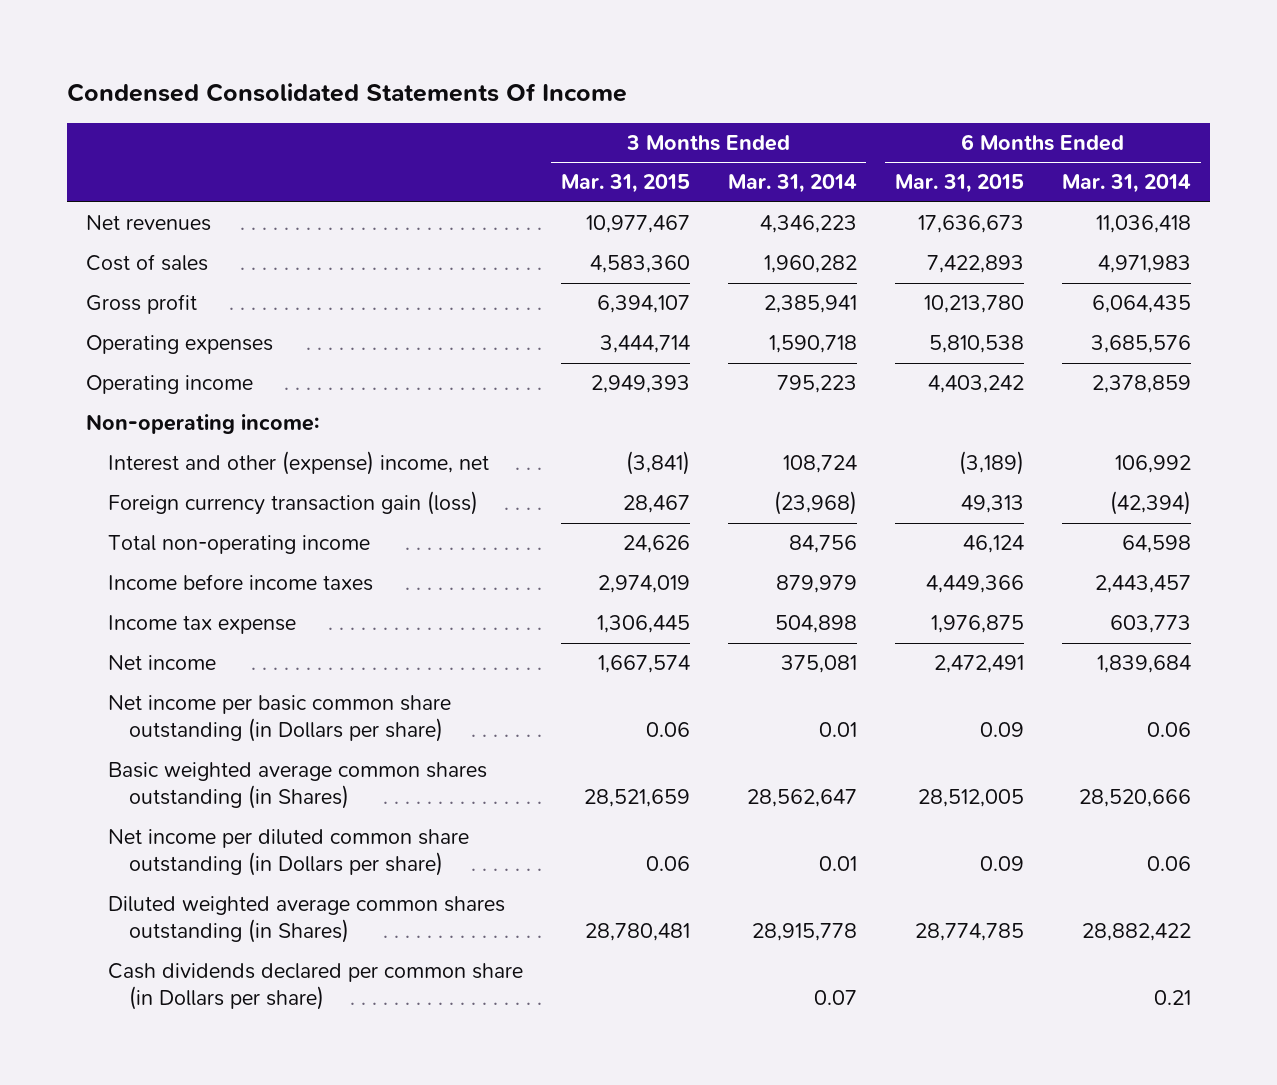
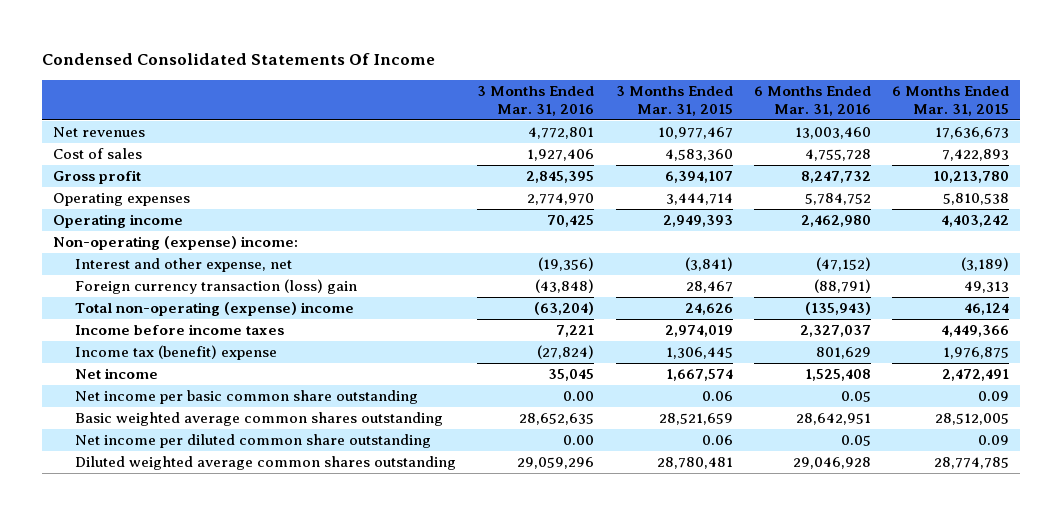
[727,174,857,194] Mar. 31, 2014 -> none
[1061,174,1191,194] Mar. 31, 2014 -> none
none -> [477,85,595,116] 3 Months Ended Mar. 31, 2016
none -> [753,85,871,116] 6 Months Ended Mar. 31, 2016
[86,414,320,435] Non-operating income: -> [52,236,298,251] Non-operating (expense) income:
[107,451,489,476] Interest and other (expense) income, net -> [74,258,292,273] Interest and other expense, net
[107,491,478,516] Foreign currency transaction gain (loss) -> [74,279,357,295] Foreign currency transaction (loss) gain
[107,535,370,555] Total non-operating income -> [74,302,354,317] Total non-operating (expense) income
[107,615,296,635] Income tax expense -> [74,345,277,361] Income tax (benefit) expense
[107,963,523,1011] Cash dividends declared per common share (in Dollars per share) -> none
[107,695,451,743] Net income per basic common share outstanding (in Dollars per share) -> [74,390,418,405] Net income per basic common share outstanding
[107,762,487,810] Basic weighted average common shares outstanding (in Shares) -> [74,412,443,427] Basic weighted average common shares outstanding
[107,829,469,877] Net income per diluted common share outstanding (in Dollars per share) -> [74,434,431,449] Net income per diluted common share outstanding
[107,896,505,944] Diluted weighted average common shares outstanding (in Shares) -> [74,456,456,471] Diluted weighted average common shares outstanding

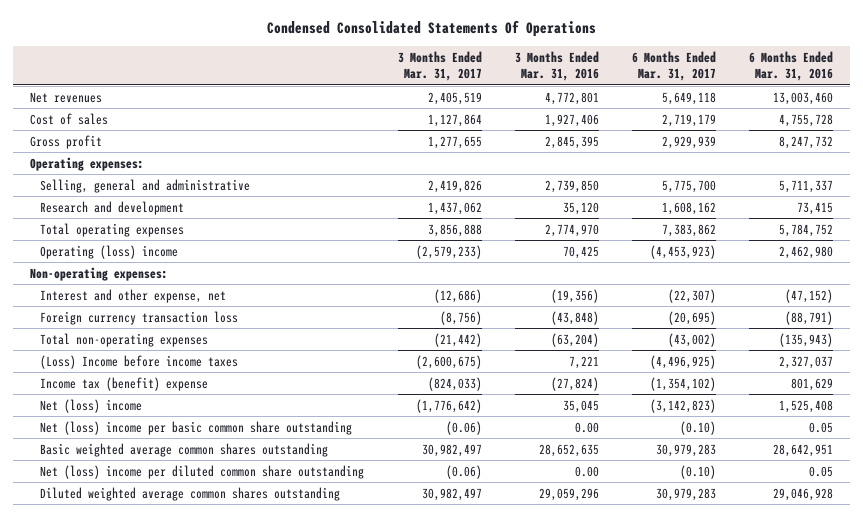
[42,52,436,65] Condensed Consolidated Statements Of Income -> [266,20,596,38] Condensed Consolidated Statements Of Operations
[615,85,733,116] 3 Months Ended Mar. 31, 2015 -> none
[892,85,1010,116] 6 Months Ended Mar. 31, 2015 -> none
none -> [397,50,482,82] 3 Months Ended Mar. 31, 2017
none -> [632,50,717,82] 6 Months Ended Mar. 31, 2017
none -> [29,156,144,171] Operating expenses:
none -> [40,178,251,193] Selling, general and administrative
none -> [40,200,185,215] Research and development
[52,193,190,207] Operating expenses -> [40,222,185,237] Total operating expenses
[52,214,183,229] Operating income -> [40,244,179,259] Operating (loss) income
[52,236,298,251] Non-operating (expense) income: -> [29,266,168,281] Non-operating expenses:
[74,279,357,295] Foreign currency transaction (loss) gain -> [40,310,239,325] Foreign currency transaction loss
[74,302,354,317] Total non-operating (expense) income -> [40,332,209,347] Total non-operating expenses
[74,324,284,336] Income before income taxes -> [40,354,239,369] (Loss) Income before income taxes
[74,368,158,380] Net income -> [40,398,143,413] Net (loss) income
[74,390,418,405] Net income per basic common share outstanding -> [40,420,353,435] Net (loss) income per basic common share outstanding
[74,434,431,449] Net income per diluted common share outstanding -> [40,464,365,479] Net (loss) income per diluted common share outstanding

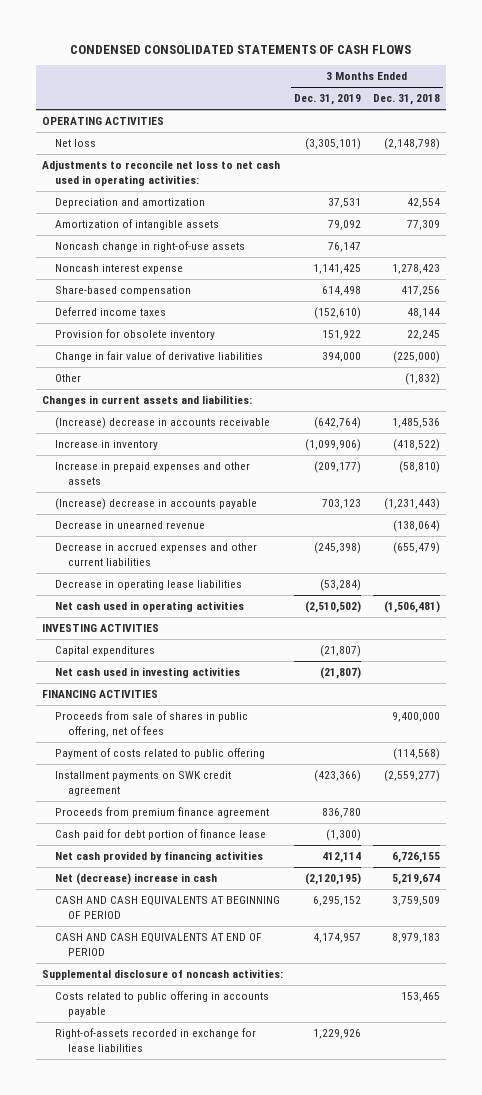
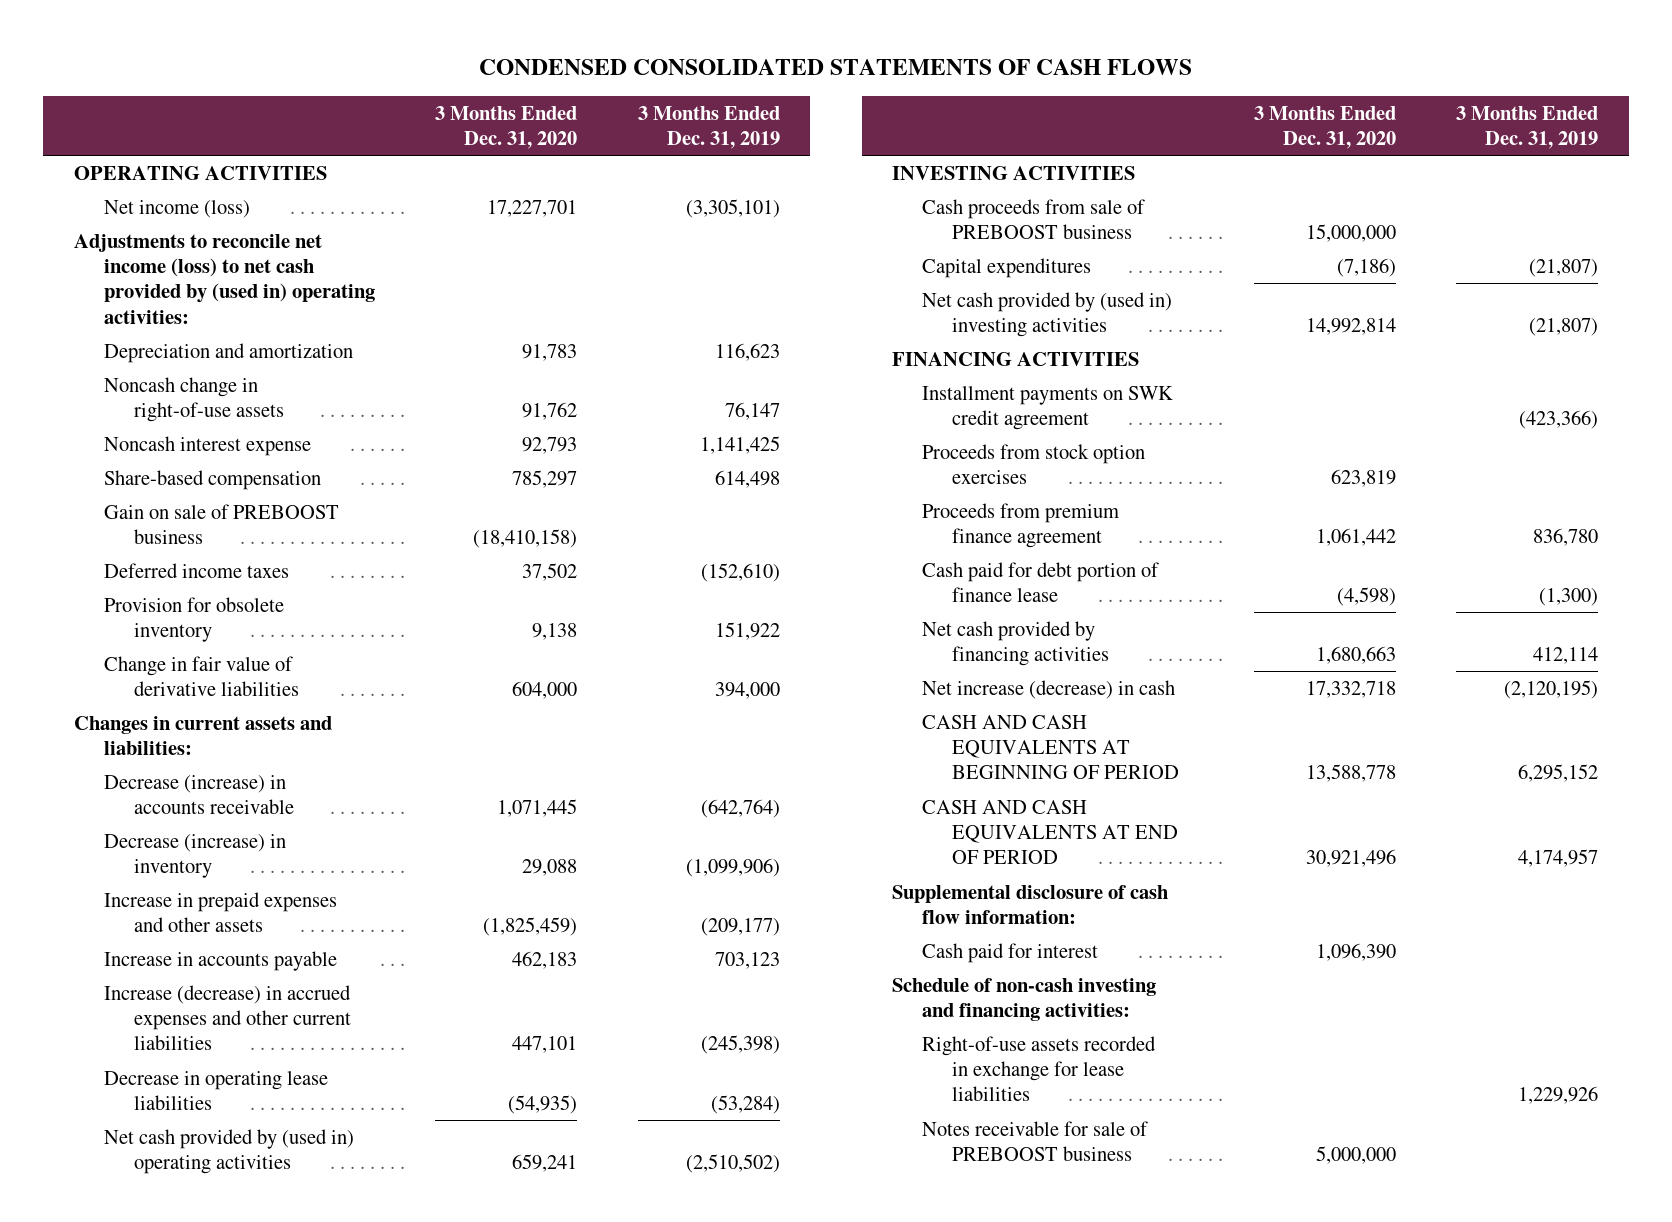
[373,94,441,106] Dec. 31, 2018 -> none
none -> [435,105,578,149] 3 Months Ended Dec. 31, 2020
[54,219,219,231] Amortization of intangible assets -> none
[54,139,96,148] Net loss -> [103,199,250,218] Net income (loss)
[41,160,280,186] Adjustments to reconcile net loss to net cash used in operating activities: -> [73,233,375,324] Adjustments to reconcile net income (loss) to net cash provided by (used in) operating activities:
[328,198,362,209] 37,531 -> [715,342,781,361] 116,623
none -> [103,503,339,545] Gain on sale of PREBOOST business
[54,374,81,383] Other -> none
[54,417,270,430] (Increase) decrease in accounts receivable -> [103,774,295,815] Decrease (increase) in accounts receivable
[54,440,158,451] Increase in inventory -> [103,833,286,879] Decrease (increase) in inventory
[54,521,205,530] Decrease in unearned revenue -> none
[54,498,257,511] (Increase) decrease in accounts payable -> [103,950,337,971] Increase in accounts payable
[54,543,257,566] Decrease in accrued expenses and other current liabilities -> [103,984,352,1051] Increase (decrease) in accrued expenses and other current liabilities
[54,601,244,613] Net cash used in operating activities -> [103,1128,354,1175] Net cash provided by (used in) operating activities
none -> [922,198,1146,240] Cash proceeds from sale of PREBOOST business
[54,667,240,679] Net cash used in investing activities -> [922,291,1173,338] Net cash provided by (used in) investing activities
[54,711,248,737] Proceeds from sale of shares in public offering, net of fees -> none
[54,748,265,760] Payment of costs related to public offering -> none
none -> [922,443,1146,485] Proceeds from stock option exercises
[54,873,217,886] Net (decrease) increase in cash -> [922,679,1176,699] Net increase (decrease) in cash
[54,991,269,1017] Costs related to public offering in accounts payable -> none
[41,969,283,981] Supplemental disclosure of noncash activities: -> [891,884,1168,925] Supplemental disclosure of cash flow information:
none -> [922,942,1099,963] Cash paid for interest
none -> [891,977,1156,1022] Schedule of non-cash investing and financing activities:
[54,1028,256,1052] Right-of-assets recorded in exchange for lease liabilities -> [922,1035,1157,1102] Right-of-use assets recorded in exchange for lease liabilities
none -> [922,1120,1149,1162] Notes receivable for sale of PREBOOST business

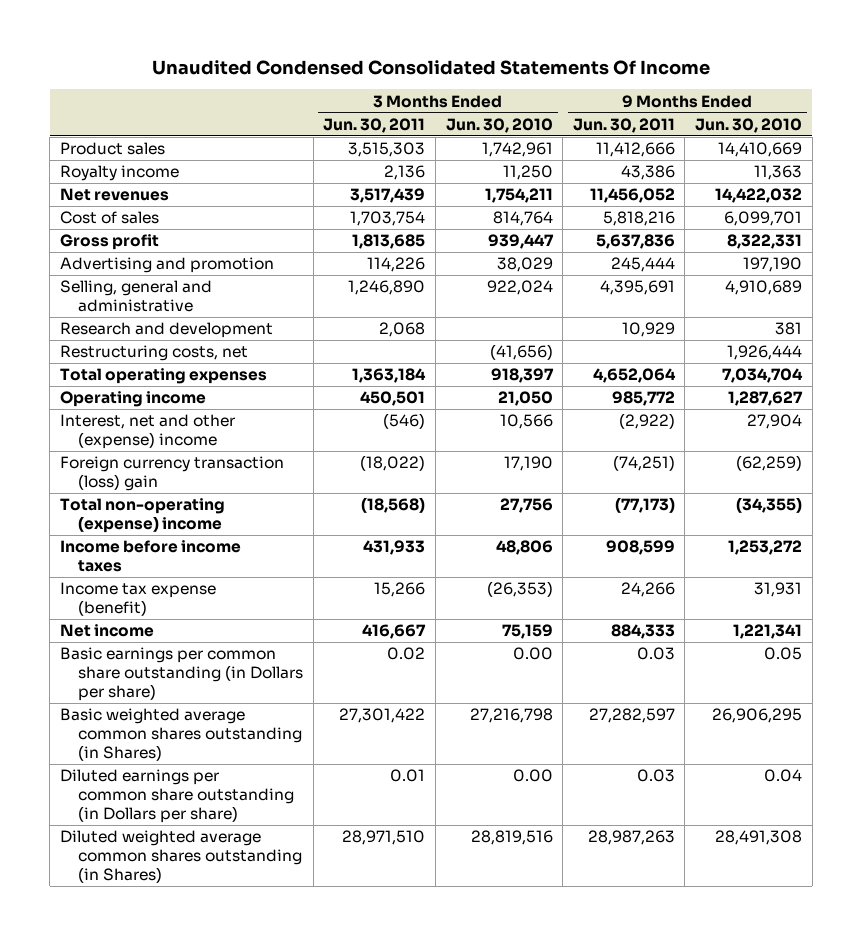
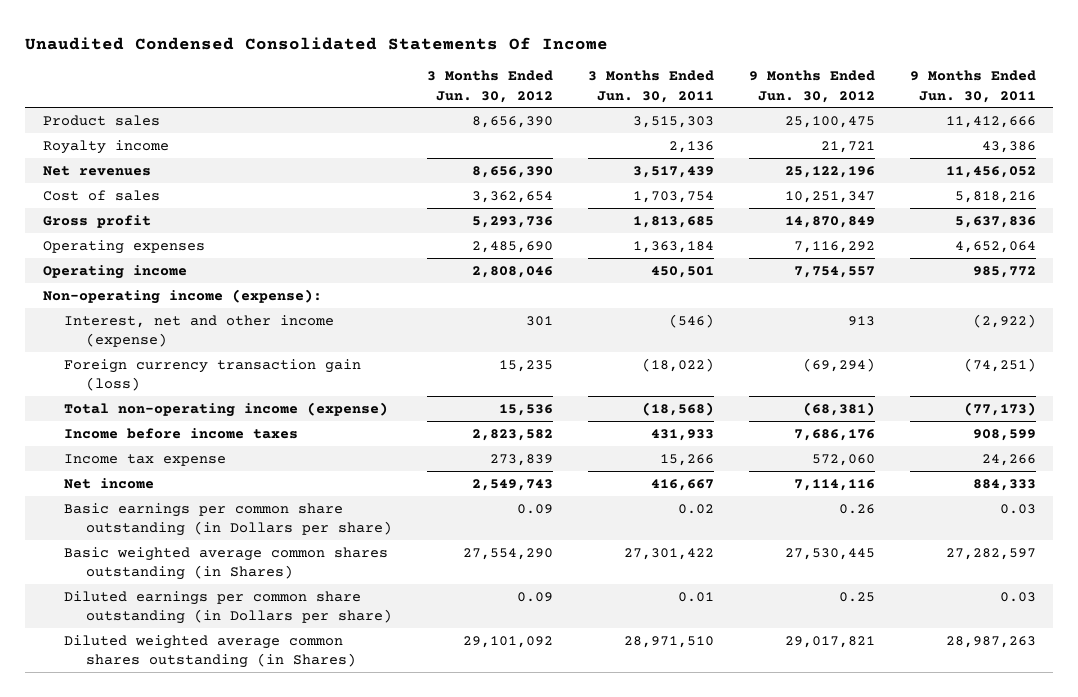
[445,117,553,133] Jun. 30, 2010 -> none
[694,117,802,133] Jun. 30, 2010 -> none
none -> [426,70,553,103] 3 Months Ended Jun. 30, 2012
none -> [748,70,875,103] 9 Months Ended Jun. 30, 2012
[59,257,274,274] Advertising and promotion -> none
[59,280,212,313] Selling, general and administrative -> none
[59,322,273,339] Research and development -> none
[59,345,248,362] Restructuring costs, net -> none
[59,368,267,385] Total operating expenses -> [42,239,205,254] Operating expenses
none -> [42,288,322,304] Non-operating income (expense):
[59,414,235,450] Interest, net and other (expense) income -> [64,314,335,347] Interest, net and other income (expense)
[59,456,284,492] Foreign currency transaction (loss) gain -> [64,358,362,391] Foreign currency transaction gain (loss)
[59,498,225,534] Total non-operating (expense) income -> [64,401,389,417] Total non-operating income (expense)
[59,582,216,617] Income tax expense (benefit) -> [64,453,227,466] Income tax expense

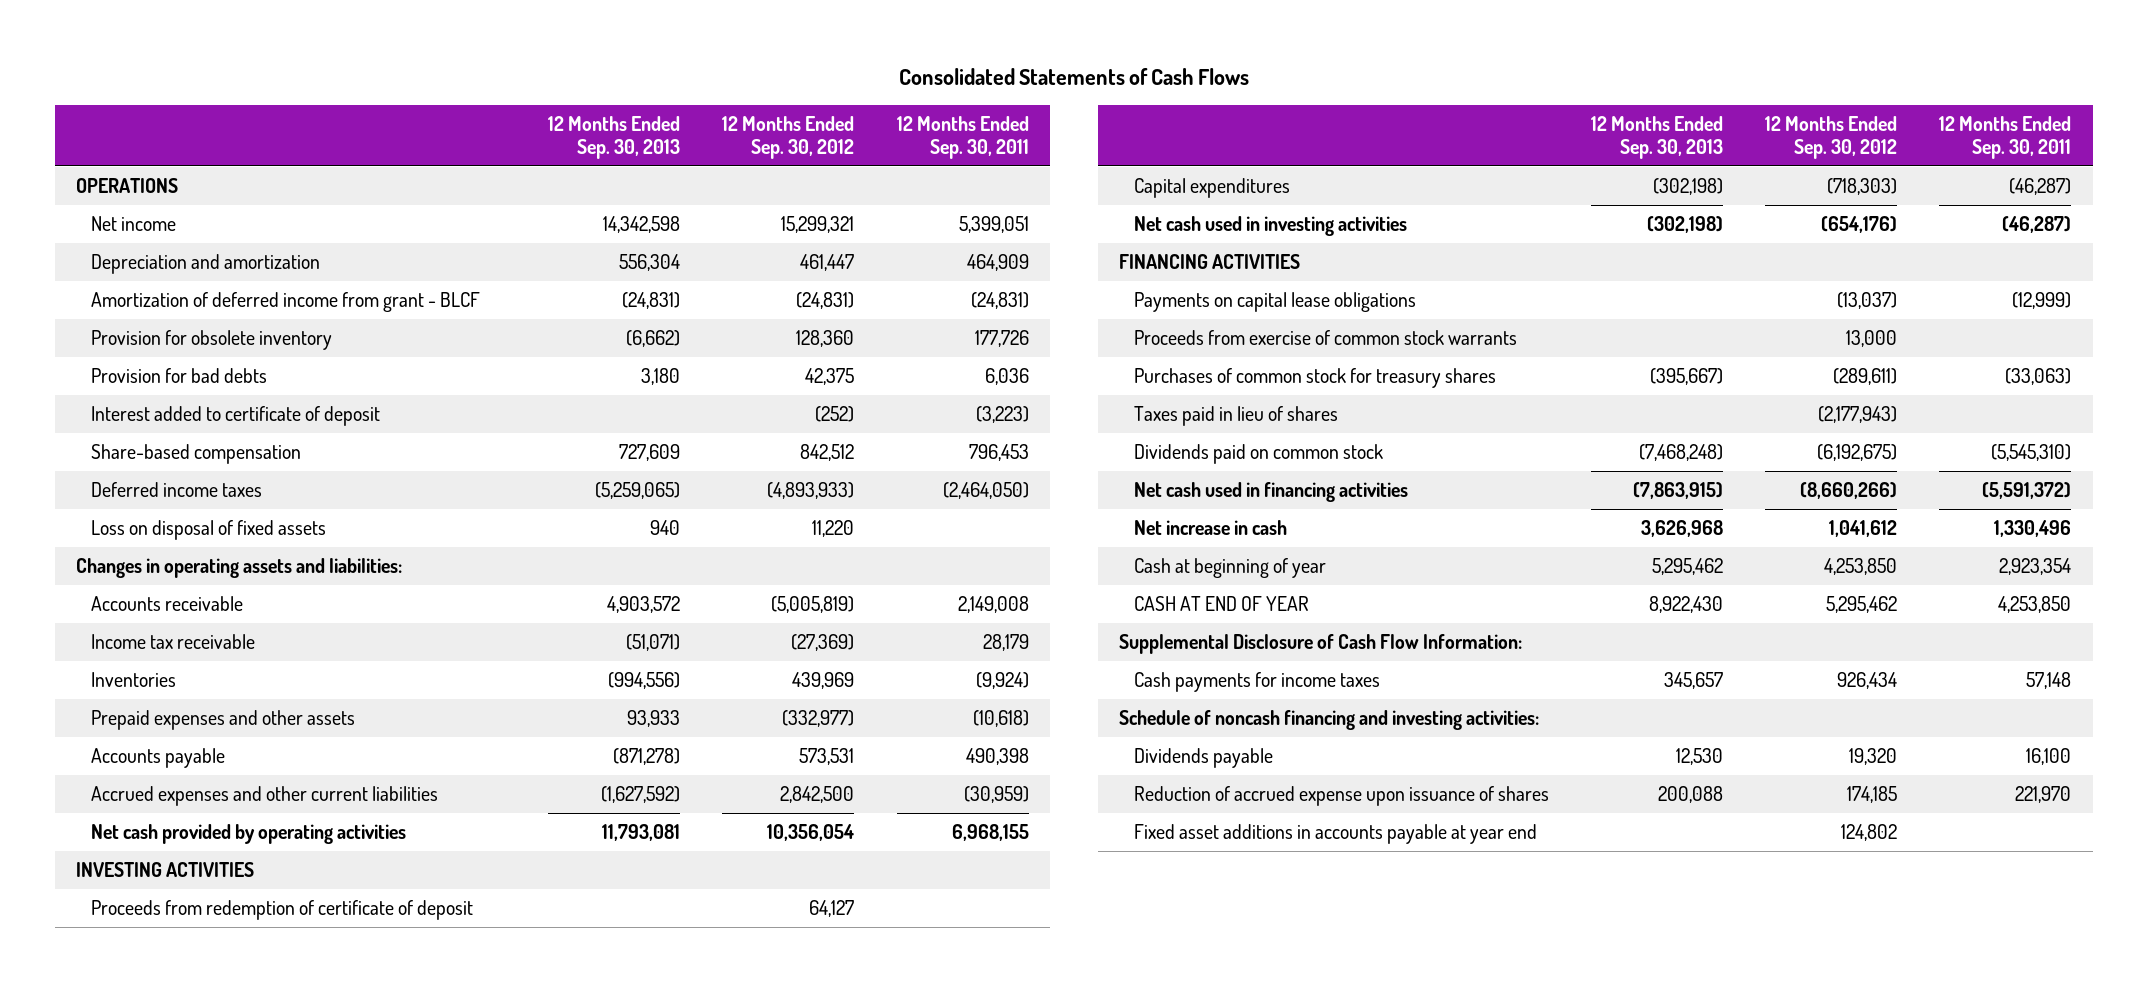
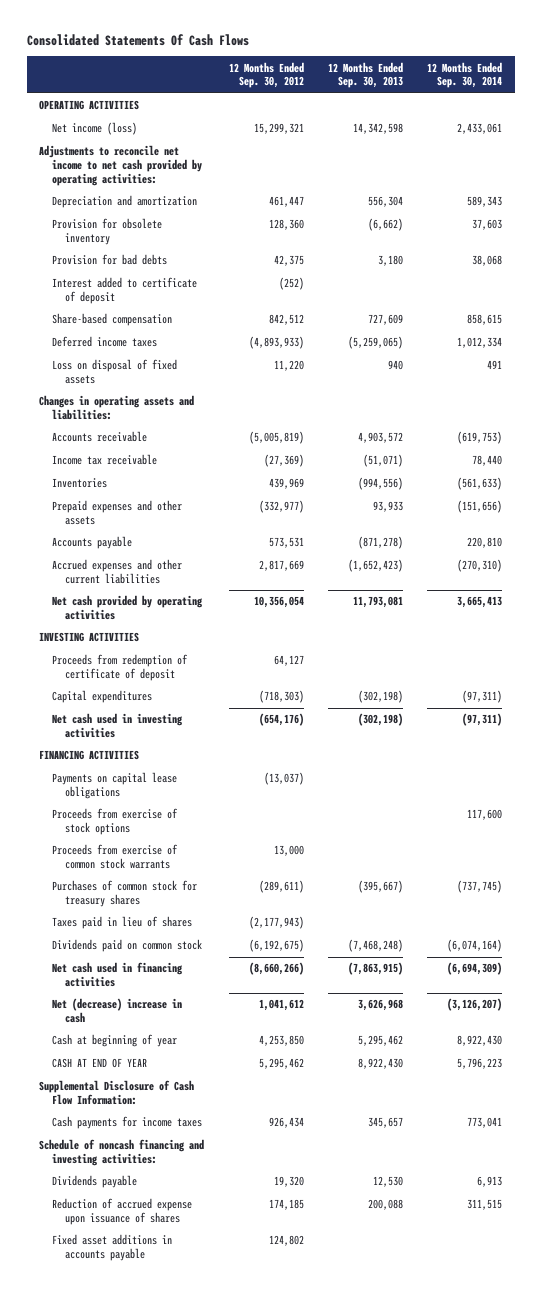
[898,68,1249,86] Consolidated Statements of Cash Flows -> [26,33,249,46] Consolidated Statements Of Cash Flows
[896,115,1029,159] 12 Months Ended Sep. 30, 2011 -> none
none -> [427,61,503,89] 12 Months Ended Sep. 30, 2014
[76,178,179,194] OPERATIONS -> none
none -> [39,100,140,111] OPERATING ACTIVITIES
[90,216,176,232] Net income -> [52,122,138,136] Net income (loss)
none -> [39,145,203,186] Adjustments to reconcile net income to net cash provided by operating activities:
[90,292,480,313] Amortization of deferred income from grant - BLCF -> none
[601,786,681,804] (1,627,592) -> [347,559,403,573] (1,652,423)
[780,786,855,804] 2,842,500 -> [258,560,304,572] 2,817,669
none -> [52,808,179,835] Proceeds from exercise of stock options
[1133,520,1287,536] Net increase in cash -> [52,998,183,1023] Net (decrease) increase in cash
[1133,824,1537,845] Fixed asset additions in accounts payable at year end -> [52,1234,173,1261] Fixed asset additions in accounts payable

